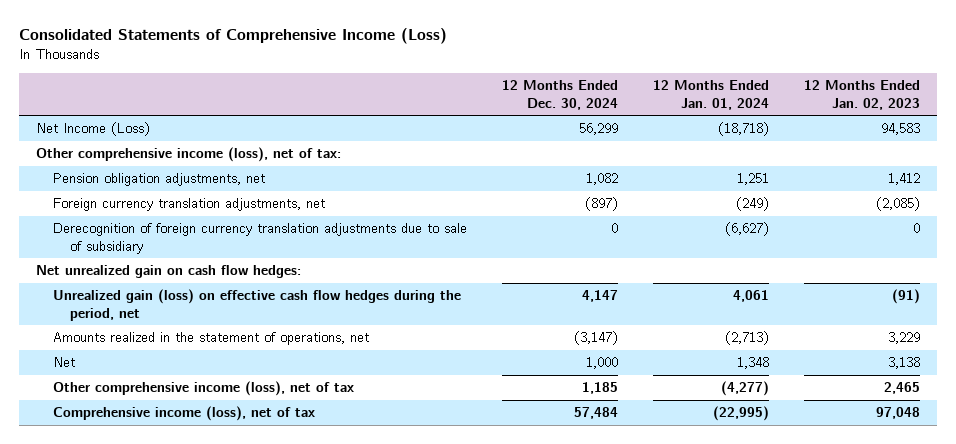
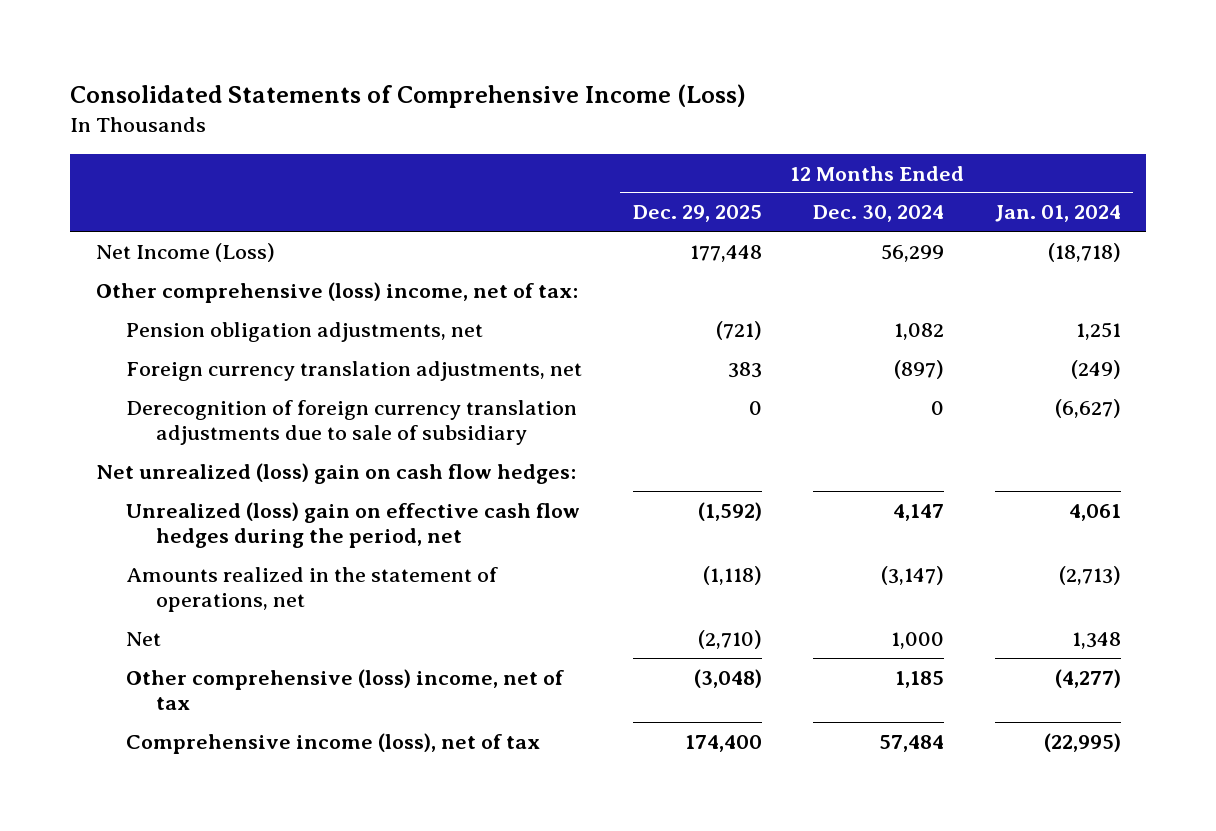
[803,80,920,110] 12 Months Ended Jan. 02, 2023 -> none
none -> [632,205,762,223] Dec. 29, 2025
[36,147,342,163] Other comprehensive income (loss), net of tax: -> [95,281,578,303] Other comprehensive (loss) income, net of tax:
[36,265,302,279] Net unrealized gain on cash flow hedges: -> [95,462,576,484] Net unrealized (loss) gain on cash flow hedges:
[53,289,462,321] Unrealized gain (loss) on effective cash flow hedges during the period, net -> [125,501,580,549] Unrealized (loss) gain on effective cash flow hedges during the period, net
[53,381,355,397] Other comprehensive income (loss), net of tax -> [125,668,564,711] Other comprehensive (loss) income, net of tax

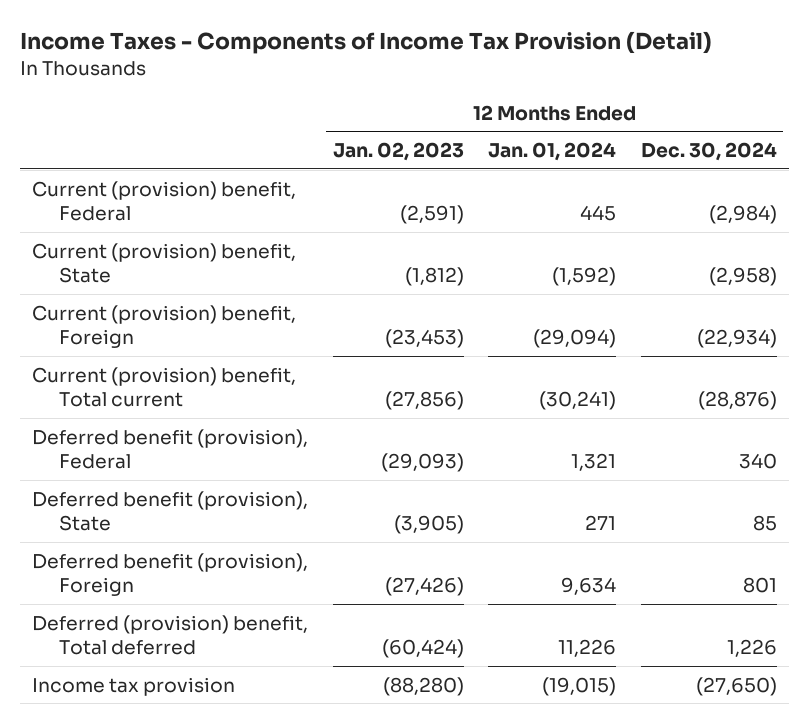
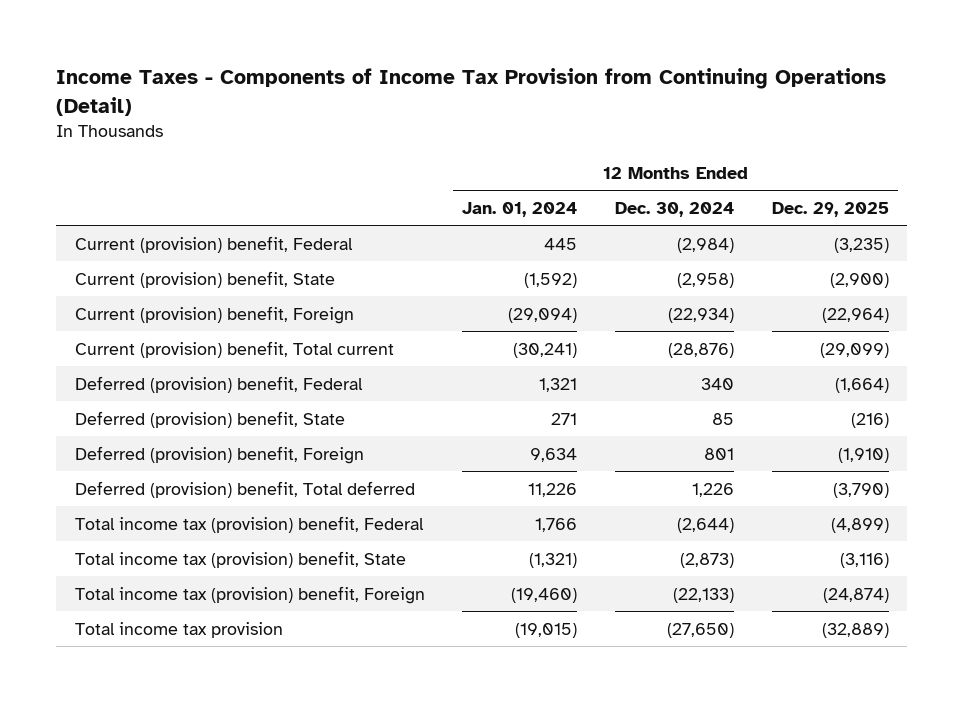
[19,31,712,55] Income Taxes - Components of Income Tax Provision (Detail) -> [56,68,887,116] Income Taxes - Components of Income Tax Provision from Continuing Operations (Detail)
[332,141,464,161] Jan. 02, 2023 -> none
none -> [771,201,889,217] Dec. 29, 2025
[31,428,308,470] Deferred benefit (provision), Federal -> [74,375,363,393] Deferred (provision) benefit, Federal
[31,490,308,532] Deferred benefit (provision), State -> [74,410,345,428] Deferred (provision) benefit, State
[31,552,308,597] Deferred benefit (provision), Foreign -> [74,445,364,464] Deferred (provision) benefit, Foreign
none -> [74,515,424,533] Total income tax (provision) benefit, Federal
none -> [74,550,406,568] Total income tax (provision) benefit, State
none -> [74,585,425,604] Total income tax (provision) benefit, Foreign
[31,676,235,696] Income tax provision -> [74,621,283,638] Total income tax provision

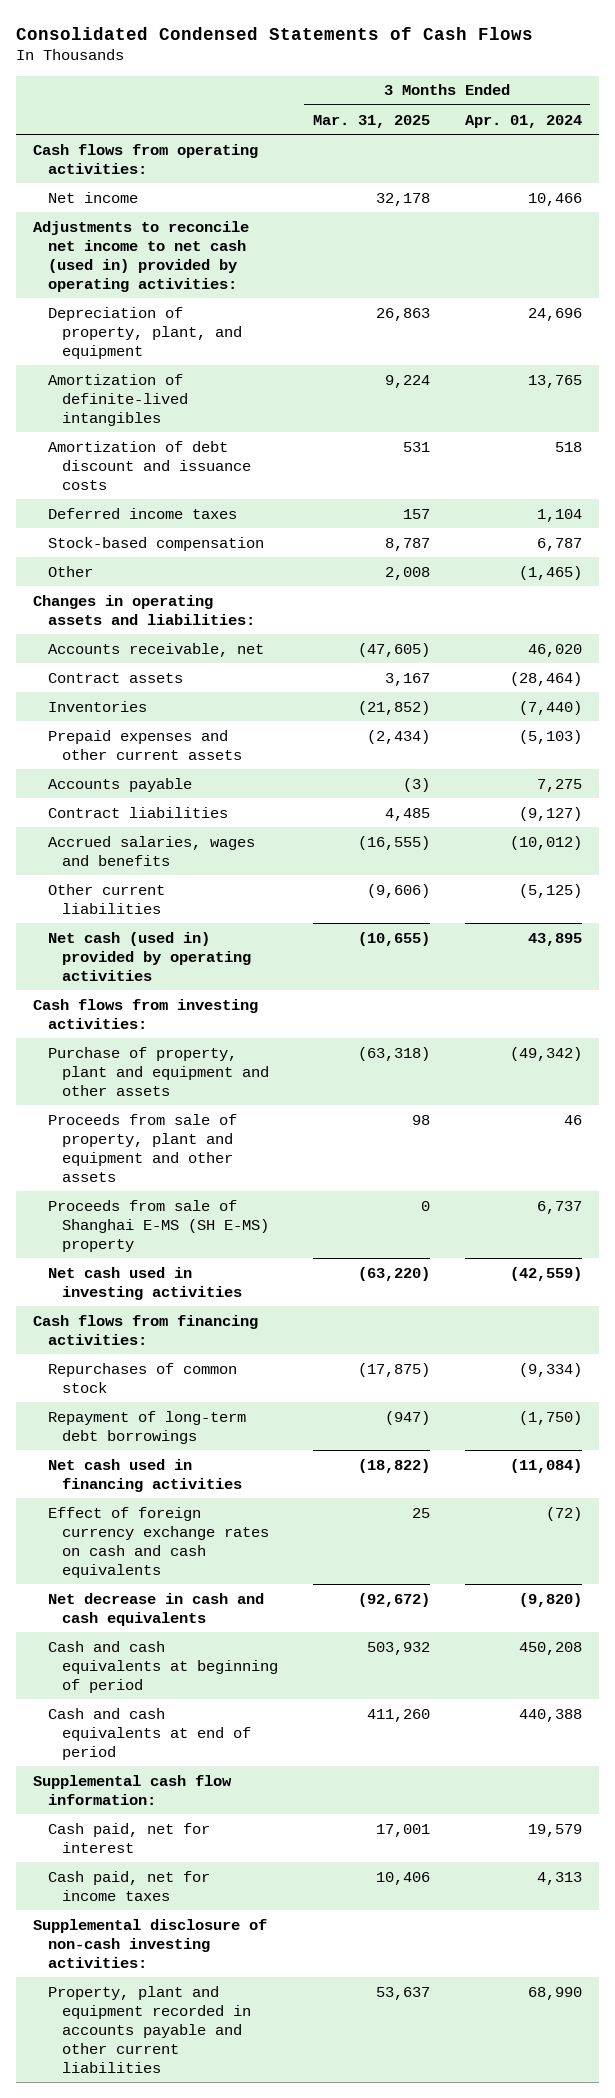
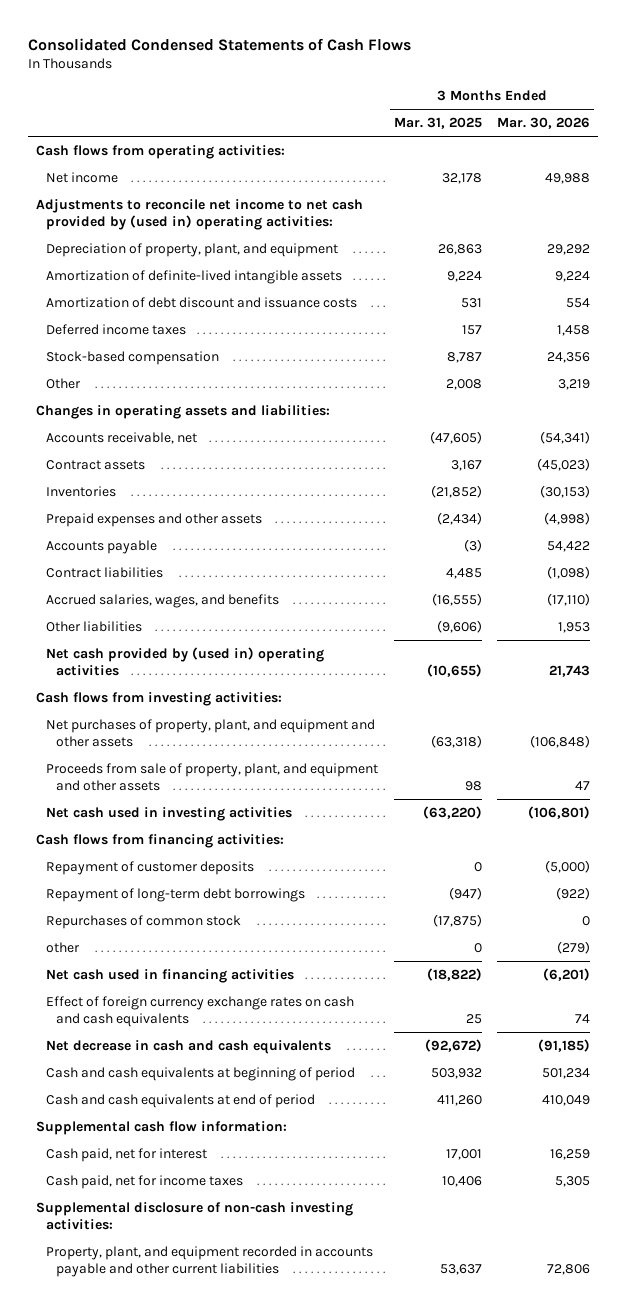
[464,114,582,128] Apr. 01, 2024 -> none
none -> [497,116,591,129] Mar. 30, 2026
[33,220,250,292] Adjustments to reconcile net income to net cash (used in) provided by operating activities: -> [35,198,363,230] Adjustments to reconcile net income to net cash provided by (used in) operating activities:
[47,373,189,426] Amortization of definite-lived intangibles -> [46,269,343,284] Amortization of definite-lived intangible assets
[47,729,243,760] Prepaid expenses and other current assets -> [46,512,263,527] Prepaid expenses and other assets
[47,835,255,866] Accrued salaries, wages and benefits -> [46,593,280,608] Accrued salaries, wages, and benefits
[47,883,165,914] Other current liabilities -> [46,620,143,632] Other liabilities
[47,931,252,981] Net cash (used in) provided by operating activities -> [46,646,325,676] Net cash provided by (used in) operating activities
[47,1199,270,1252] Proceeds from sale of Shanghai E-MS (SH E-MS) property -> none
[47,1046,270,1096] Purchase of property, plant and equipment and other assets -> [46,718,376,747] Net purchases of property, plant, and equipment and other assets
[47,1113,237,1182] Proceeds from sale of property, plant and equipment and other assets -> [46,762,379,791] Proceeds from sale of property, plant, and equipment and other assets
none -> [46,860,255,875] Repayment of customer deposits
[47,1362,237,1393] Repurchases of common stock -> [46,914,242,929] Repurchases of common stock
none -> [46,941,81,953] other
[47,1985,252,2073] Property, plant and equipment recorded in accounts payable and other current liabilities -> [46,1245,374,1277] Property, plant, and equipment recorded in accounts payable and other current liabilities

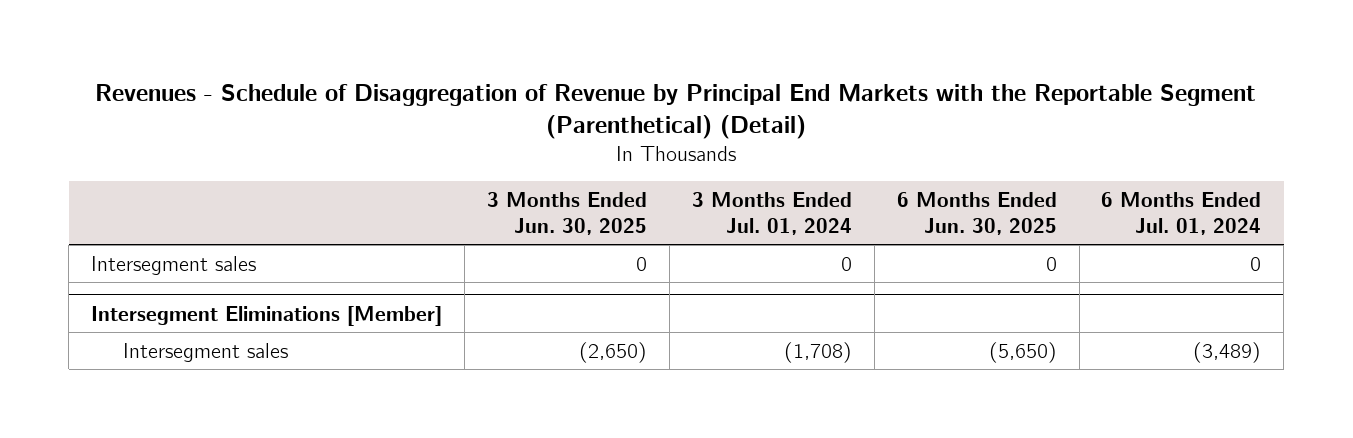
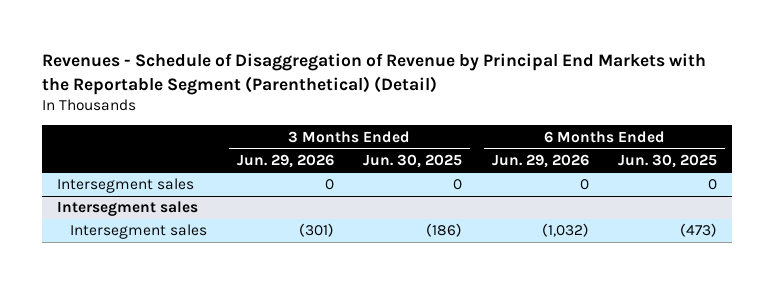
[691,192,852,235] 3 Months Ended Jul. 01, 2024 -> none
[1101,192,1262,235] 6 Months Ended Jul. 01, 2024 -> none
none -> [236,154,334,169] Jun. 29, 2026
none -> [491,154,589,169] Jun. 29, 2026
[91,305,443,326] Intersegment Eliminations [Member] -> [56,201,198,217] Intersegment sales
[579,341,648,363] (2,650) -> [426,223,463,238] (186)
[988,341,1057,363] (5,650) -> [680,223,718,238] (473)

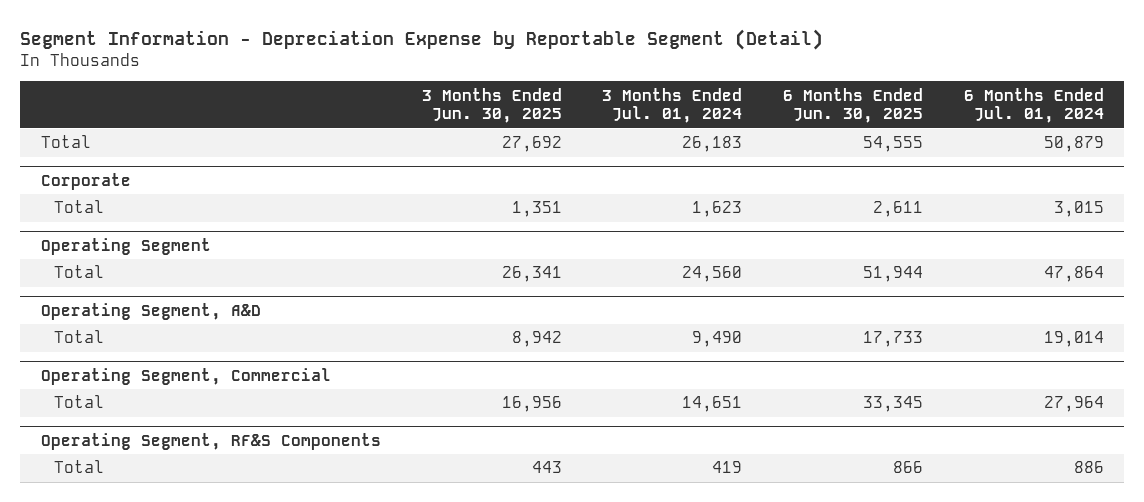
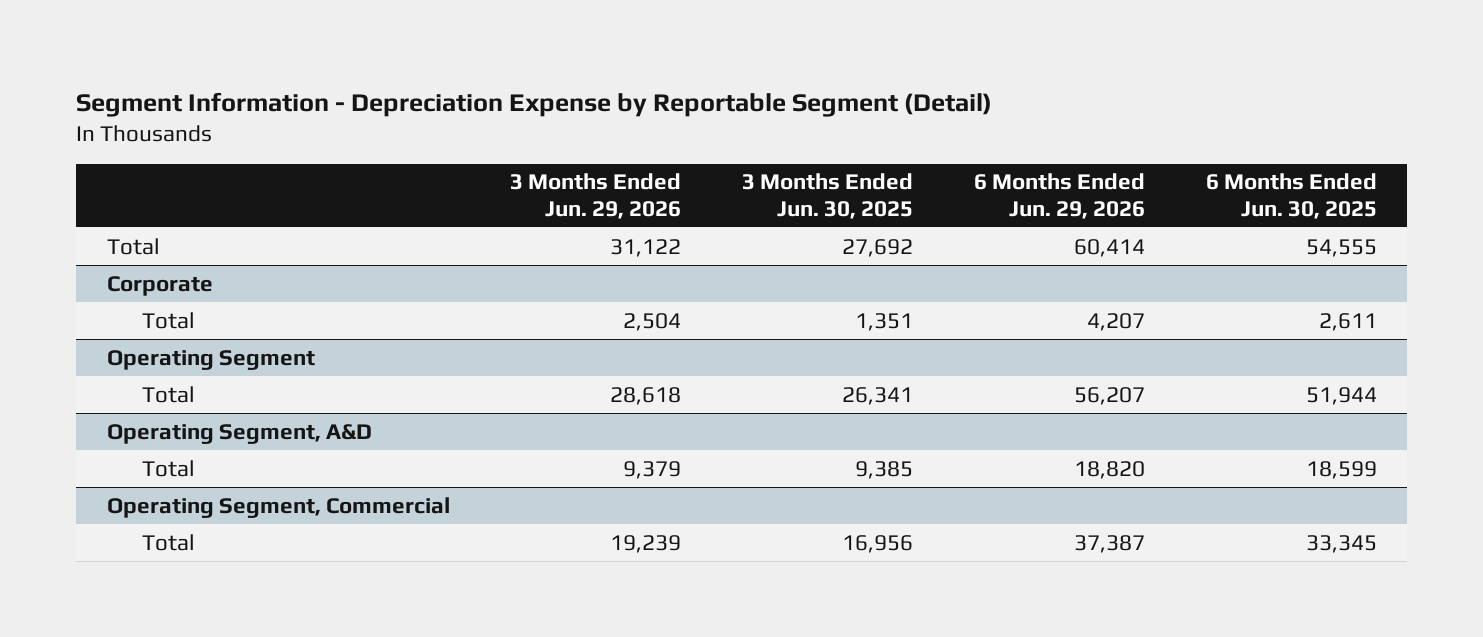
[602,87,743,124] 3 Months Ended Jul. 01, 2024 -> none
[963,87,1104,124] 6 Months Ended Jul. 01, 2024 -> none
none -> [510,173,682,219] 3 Months Ended Jun. 29, 2026
none -> [973,173,1145,219] 6 Months Ended Jun. 29, 2026
[511,331,562,348] 8,942 -> [855,460,914,479] 9,385
[862,331,923,348] 17,733 -> [1305,460,1377,479] 18,599
[40,432,381,450] Operating Segment, RF&S Components -> none
[53,460,104,474] Total -> none

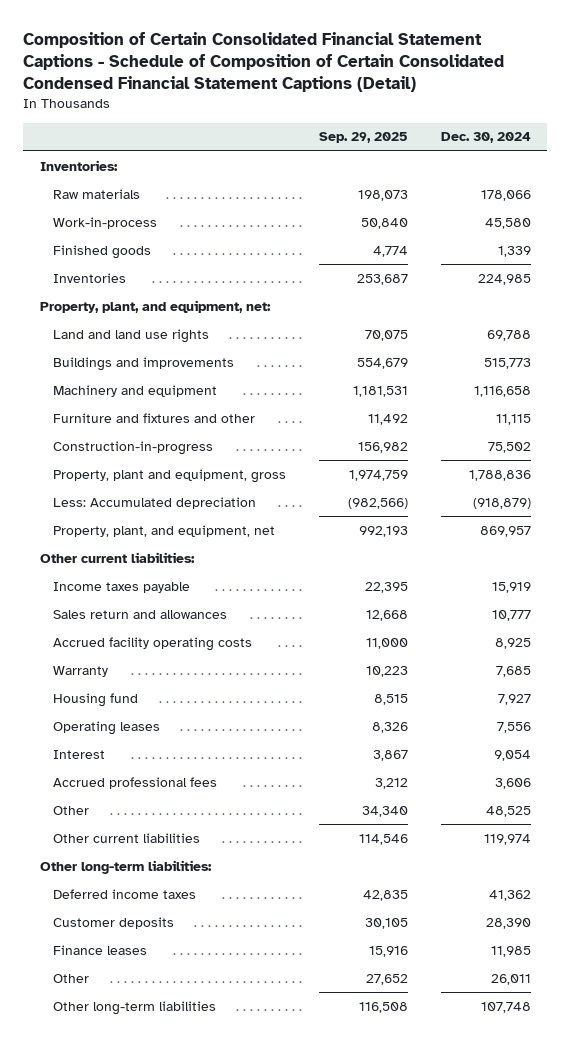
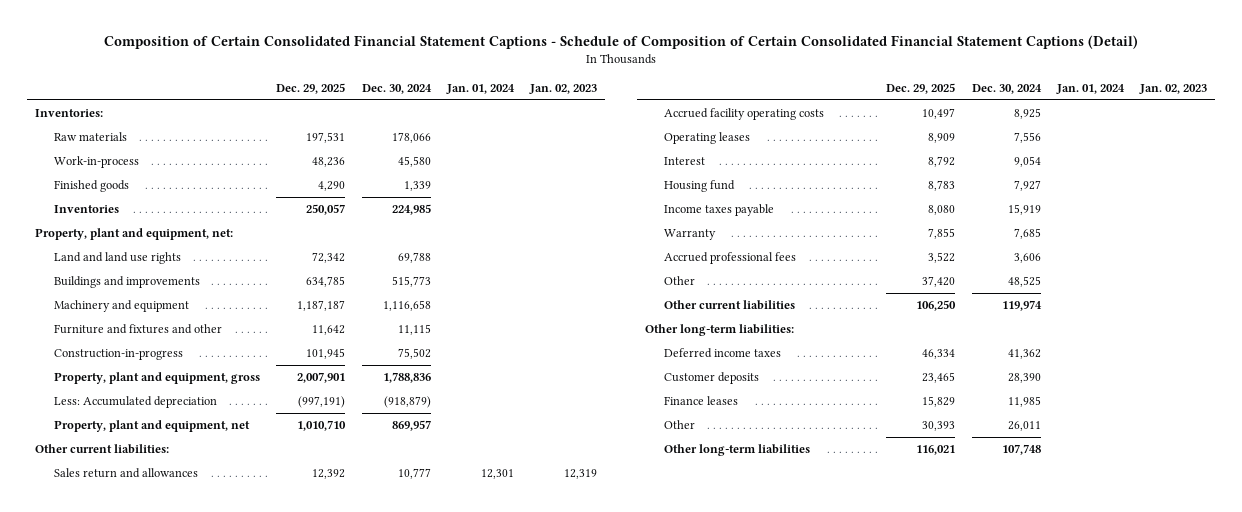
[23,32,505,93] Composition of Certain Consolidated Financial Statement Captions - Schedule of Composition of Certain Consolidated Condensed Financial Statement Captions (Detail) -> [103,35,1138,50] Composition of Certain Consolidated Financial Statement Captions - Schedule of Composition of Certain Consolidated Financial Statement Captions (Detail)
[318,132,408,144] Sep. 29, 2025 -> none
none -> [276,82,346,94] Dec. 29, 2025
none -> [445,83,515,94] Jan. 01, 2024
none -> [529,83,598,94] Jan. 02, 2023
[40,299,272,313] Property, plant, and equipment, net: -> [34,228,233,241] Property, plant and equipment, net:
[52,524,275,537] Property, plant, and equipment, net -> [54,420,251,433] Property, plant and equipment, net
[52,692,138,707] Housing fund -> [664,180,736,193] Housing fund
[52,581,190,593] Income taxes payable -> [664,204,775,217] Income taxes payable
[52,665,108,677] Warranty -> [664,229,717,241] Warranty

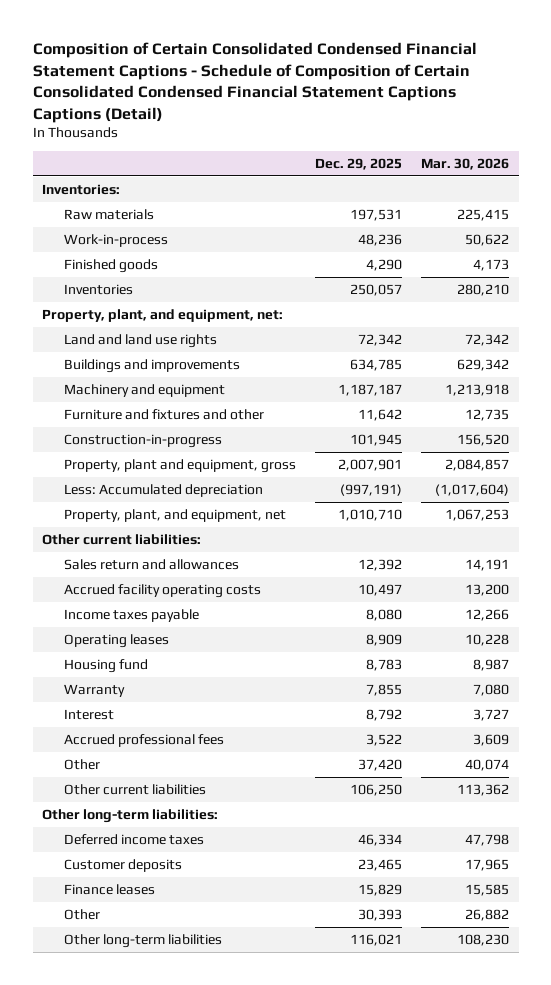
[103,35,1138,50] Composition of Certain Consolidated Financial Statement Captions - Schedule of Composition of Certain Consolidated Financial Statement Captions (Detail) -> [32,42,477,123] Composition of Certain Consolidated Condensed Financial Statement Captions - Schedule of Composition of Certain Consolidated Condensed Financial Statement Captions Captions (Detail)
[361,83,432,94] Dec. 30, 2024 -> none
[445,83,515,94] Jan. 01, 2024 -> none
[529,83,598,94] Jan. 02, 2023 -> none
none -> [421,158,510,171] Mar. 30, 2026
[34,228,233,241] Property, plant and equipment, net: -> [42,308,284,322] Property, plant, and equipment, net:
[54,420,251,433] Property, plant and equipment, net -> [64,508,287,522] Property, plant, and equipment, net
[664,204,775,217] Income taxes payable -> [64,608,200,622] Income taxes payable
[664,157,706,166] Interest -> [64,708,115,720] Interest

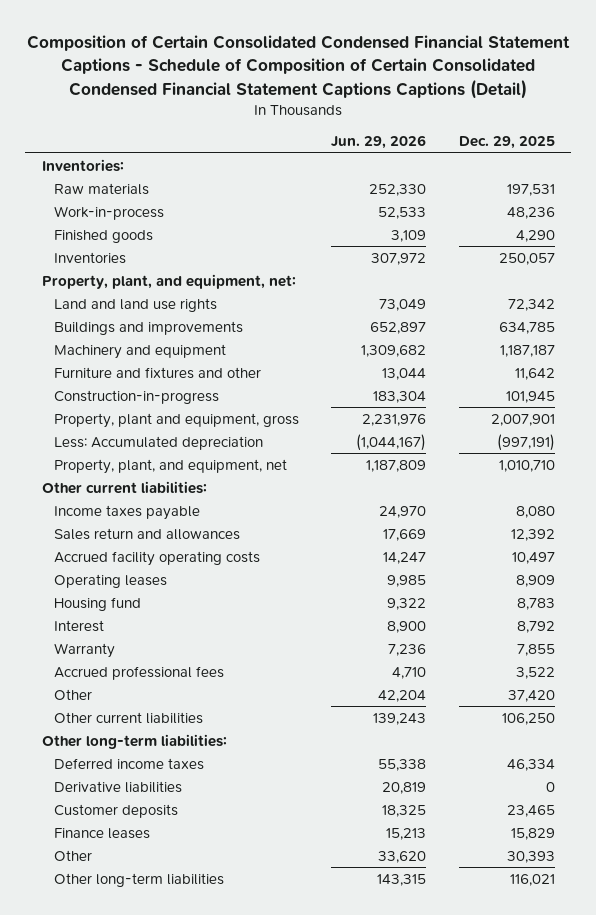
[421,158,510,171] Mar. 30, 2026 -> none
none -> [331,135,427,150] Jun. 29, 2026
[64,608,200,622] Income taxes payable -> [53,504,200,520] Income taxes payable
[64,683,126,697] Warranty -> [53,642,115,658] Warranty
none -> [53,780,182,793] Derivative liabilities

